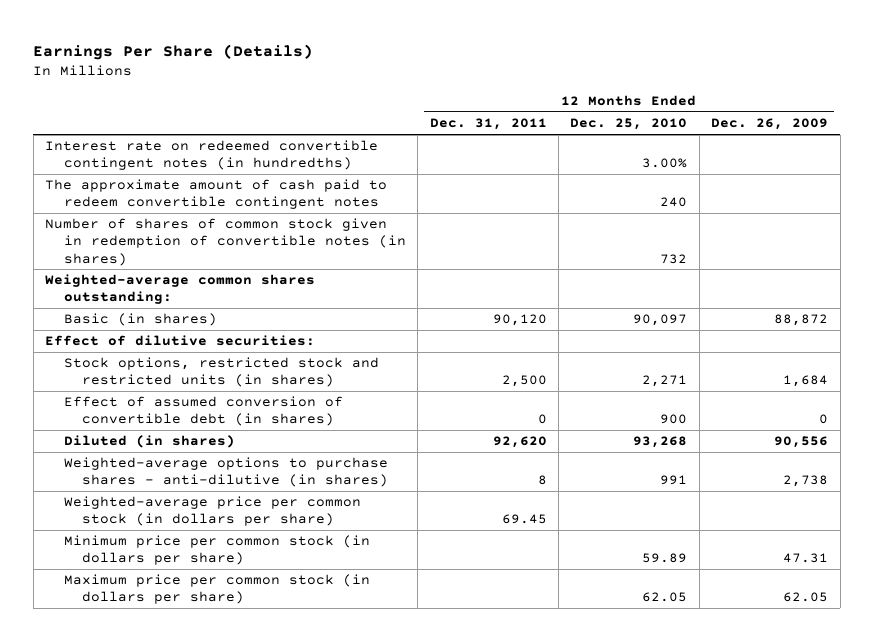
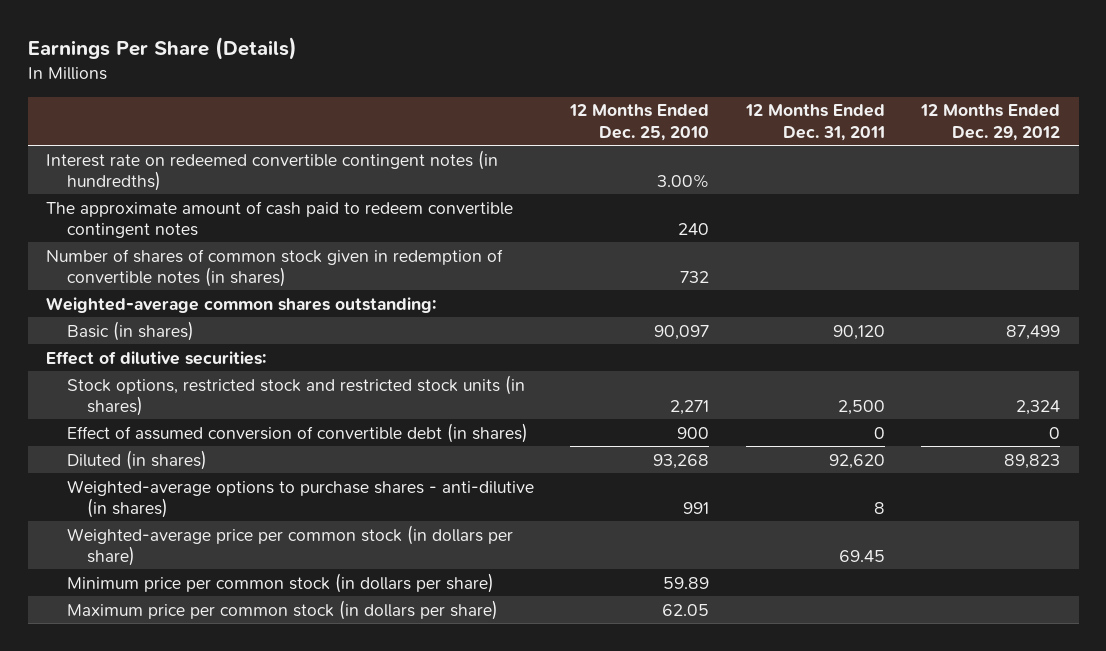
[711,118,829,131] Dec. 26, 2009 -> none
none -> [920,104,1061,141] 12 Months Ended Dec. 29, 2012
[63,357,379,388] Stock options, restricted stock and restricted units (in shares) -> [66,374,525,416] Stock options, restricted stock and restricted stock units (in shares)

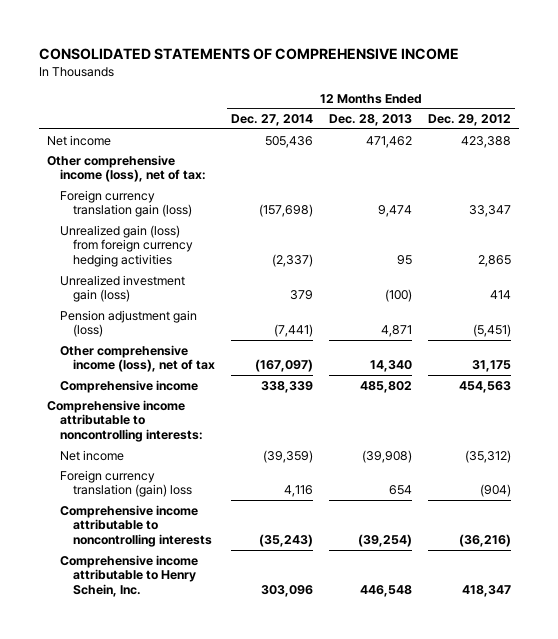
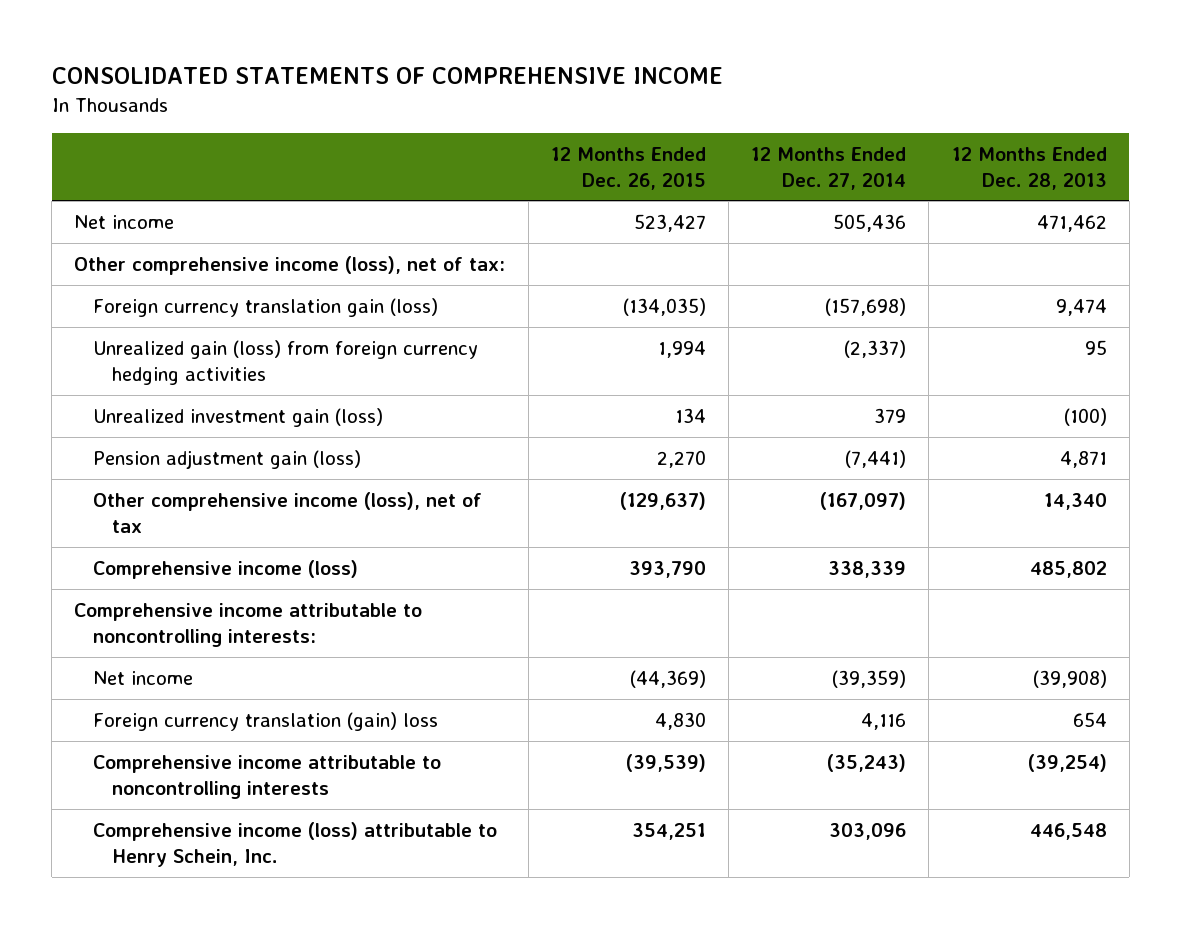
[427,114,511,127] Dec. 29, 2012 -> none
none -> [550,146,706,190] 12 Months Ended Dec. 26, 2015
[59,379,198,393] Comprehensive income -> [93,559,359,579] Comprehensive income (loss)
[59,554,198,598] Comprehensive income attributable to Henry Schein, Inc. -> [93,821,498,867] Comprehensive income (loss) attributable to Henry Schein, Inc.

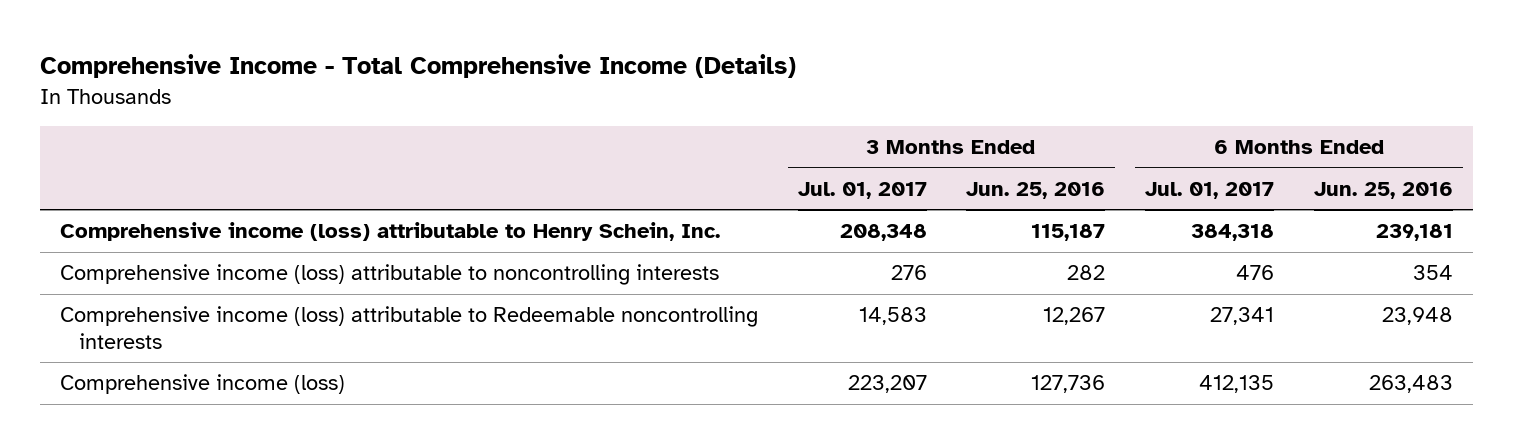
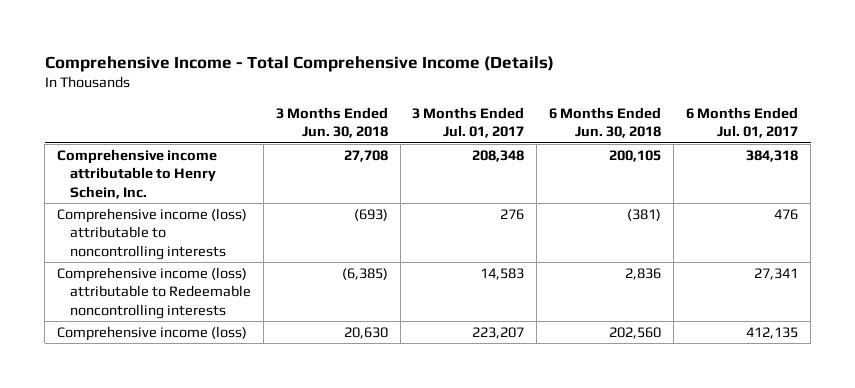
[966,181,1106,199] Jun. 25, 2016 -> none
[1313,181,1453,199] Jun. 25, 2016 -> none
none -> [275,106,388,139] 3 Months Ended Jun. 30, 2018
none -> [549,106,662,139] 6 Months Ended Jun. 30, 2018
[59,222,720,242] Comprehensive income (loss) attributable to Henry Schein, Inc. -> [57,148,218,199] Comprehensive income attributable to Henry Schein, Inc.

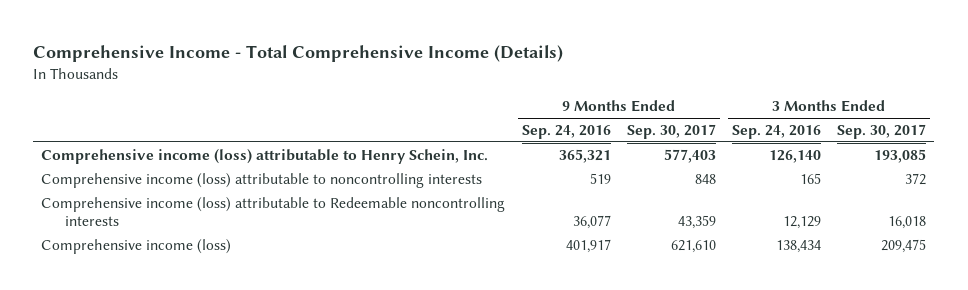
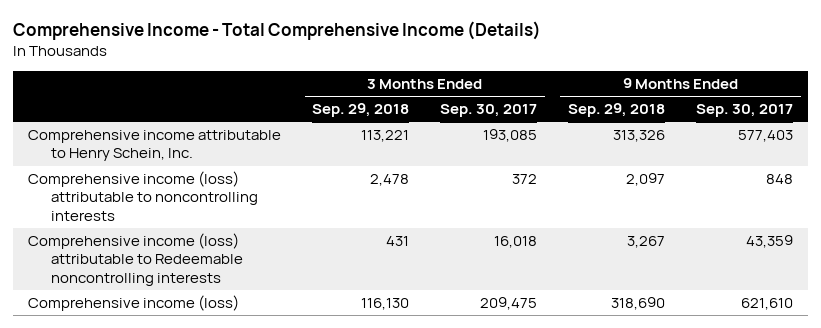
[521,125,611,140] Sep. 24, 2016 -> none
[732,125,822,140] Sep. 24, 2016 -> none
none -> [312,103,410,118] Sep. 29, 2018
none -> [568,103,666,118] Sep. 29, 2018
[41,148,489,164] Comprehensive income (loss) attributable to Henry Schein, Inc. -> [28,130,282,162] Comprehensive income attributable to Henry Schein, Inc.

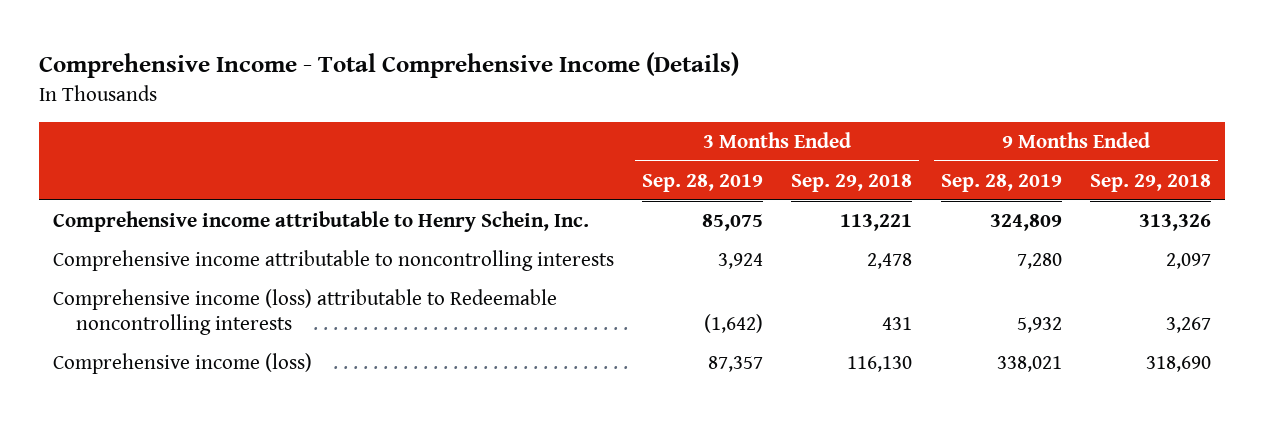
[440,104,538,118] Sep. 30, 2017 -> none
[696,104,794,118] Sep. 30, 2017 -> none
none -> [642,173,764,192] Sep. 28, 2019
none -> [940,173,1062,192] Sep. 28, 2019
[28,171,259,221] Comprehensive income (loss) attributable to noncontrolling interests -> [53,249,615,271] Comprehensive income attributable to noncontrolling interests

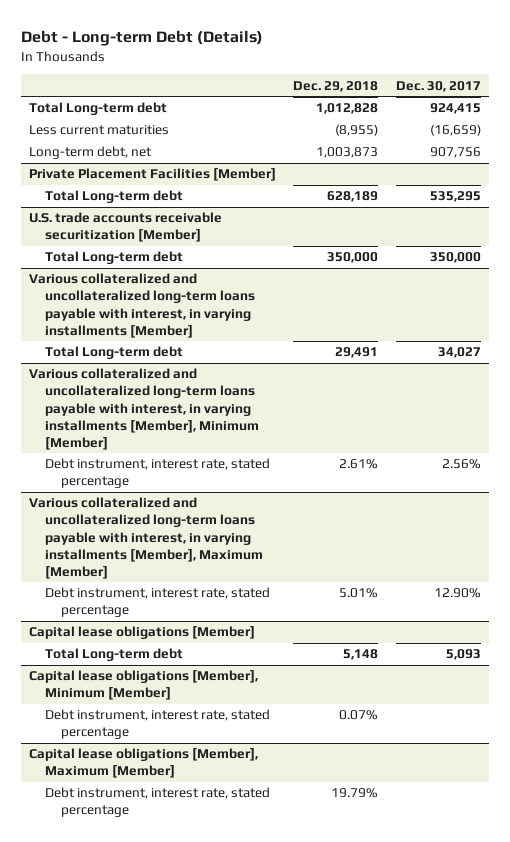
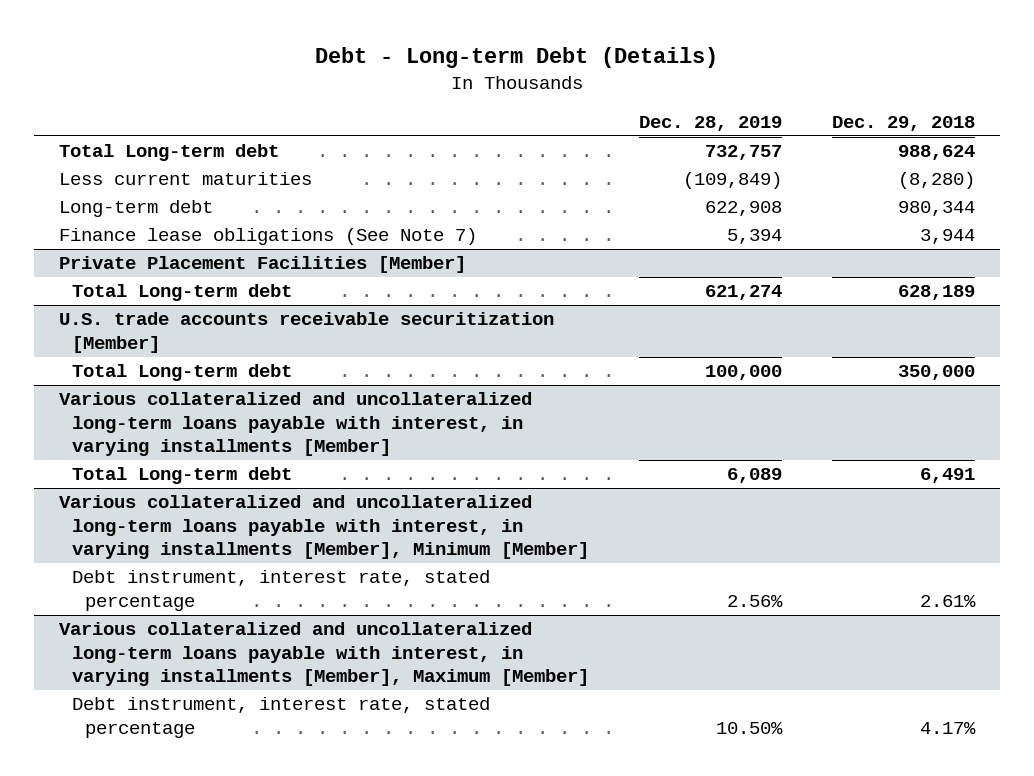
[395,80,481,92] Dec. 30, 2017 -> none
none -> [639,116,783,132] Dec. 28, 2019
[316,103,379,115] 1,012,828 -> [898,145,976,161] 988,624
[335,124,379,137] (8,955) -> [898,172,976,190] (8,280)
[29,146,153,160] Long-term debt, net -> [58,200,213,218] Long-term debt
[316,147,379,159] 1,003,873 -> [898,201,976,217] 980,344
none -> [58,228,477,246] Finance lease obligations (See Note 7)
[335,347,379,359] 29,491 -> [920,468,976,484] 6,491
[29,626,256,640] Capital lease obligations [Member] -> none
[45,648,184,662] Total Long-term debt -> none
[29,670,259,701] Capital lease obligations [Member], Minimum [Member] -> none
[45,709,271,740] Debt instrument, interest rate, stated percentage -> none
[29,748,259,779] Capital lease obligations [Member], Maximum [Member] -> none
[45,787,271,818] Debt instrument, interest rate, stated percentage -> none
[339,588,379,599] 5.01% -> [920,721,977,734] 4.17%

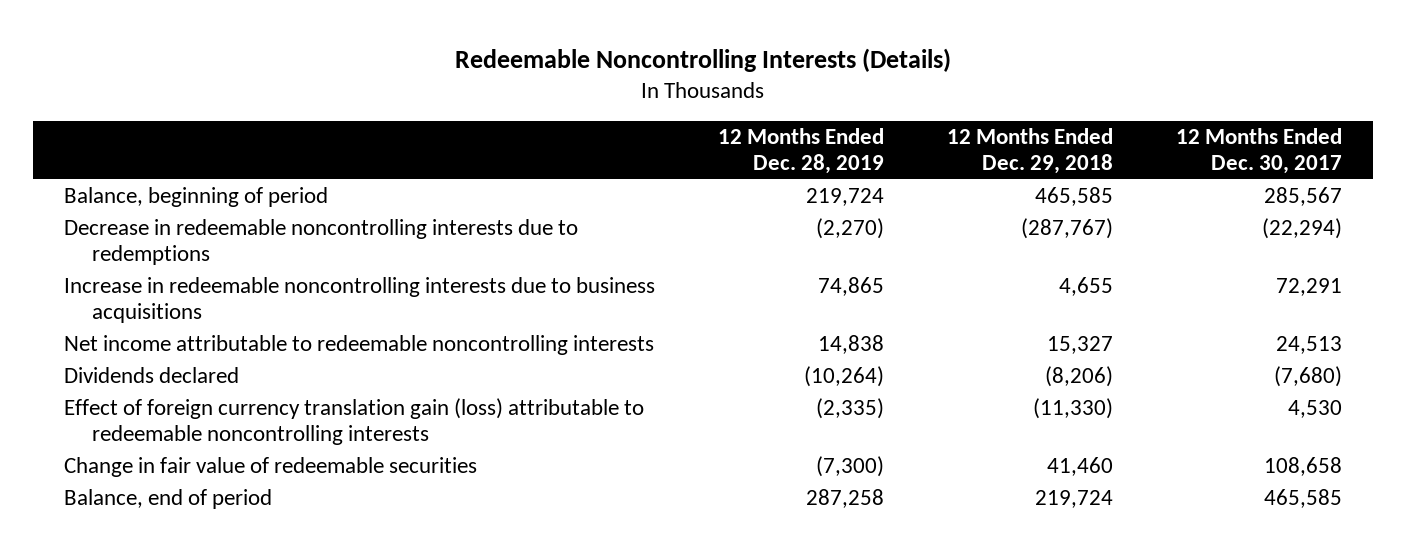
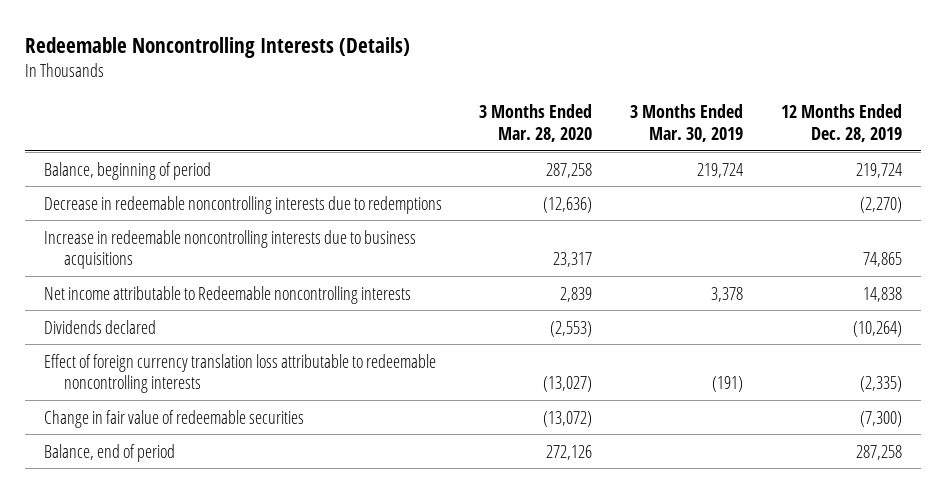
[947,127,1114,174] 12 Months Ended Dec. 29, 2018 -> none
[1175,127,1342,174] 12 Months Ended Dec. 30, 2017 -> none
none -> [479,104,593,142] 3 Months Ended Mar. 28, 2020
none -> [630,104,744,142] 3 Months Ended Mar. 30, 2019
[64,335,655,356] Net income attributable to redeemable noncontrolling interests -> [43,285,411,304] Net income attributable to Redeemable noncontrolling interests
[64,398,645,446] Effect of foreign currency translation gain (loss) attributable to redeemable noncontrolling interests -> [43,353,436,394] Effect of foreign currency translation loss attributable to redeemable noncontrolling interests

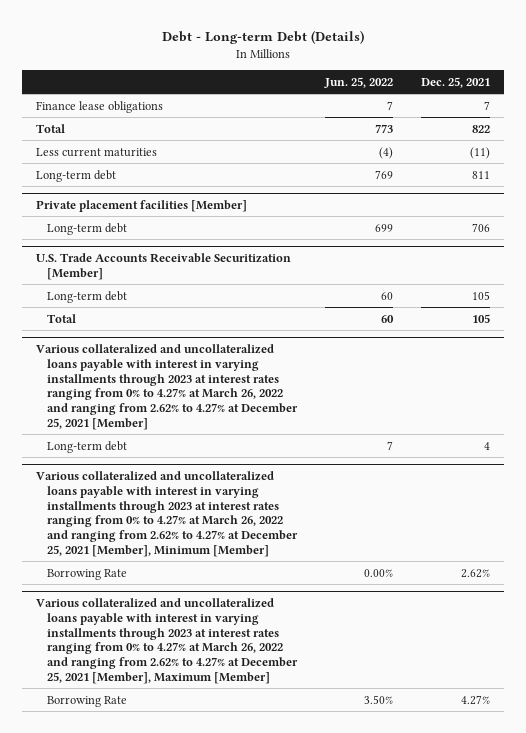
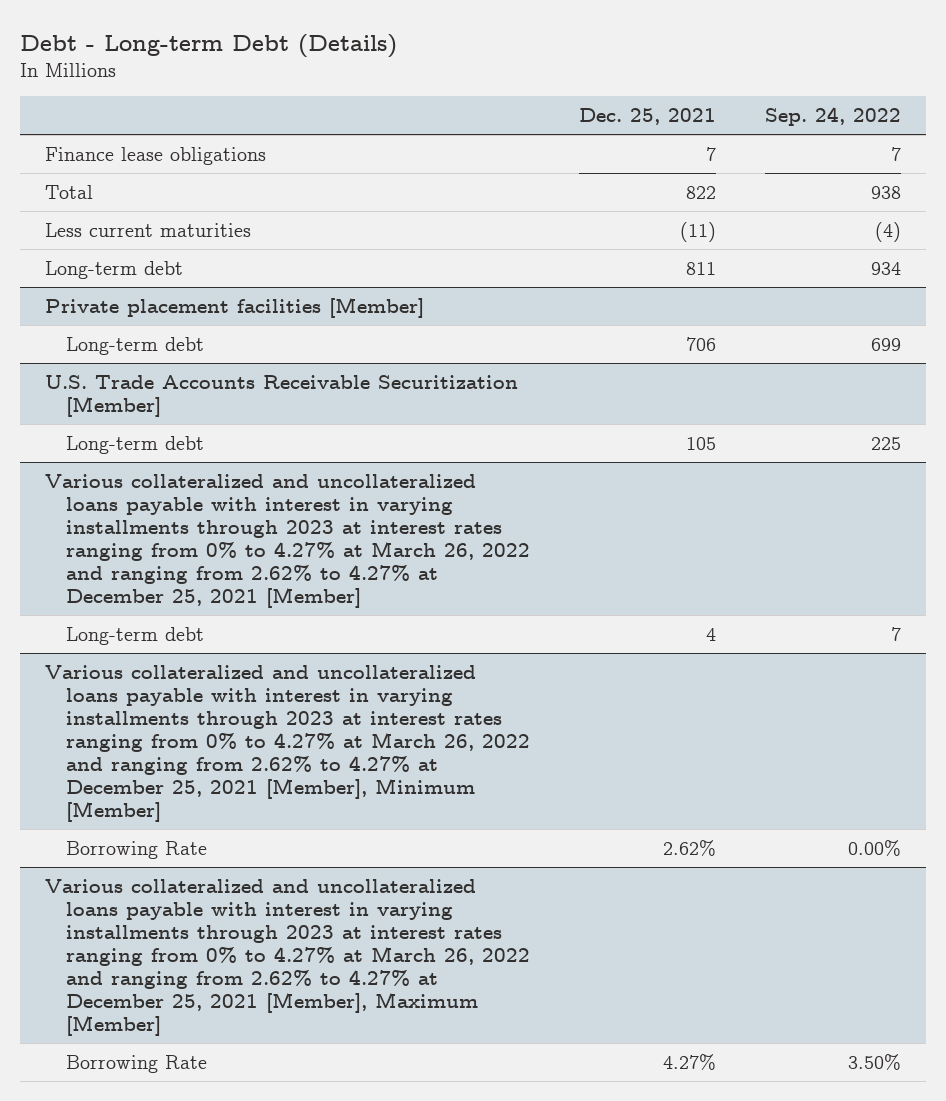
[324,76,394,88] Jun. 25, 2022 -> none
none -> [765,106,902,126] Sep. 24, 2022
[47,313,77,323] Total -> none

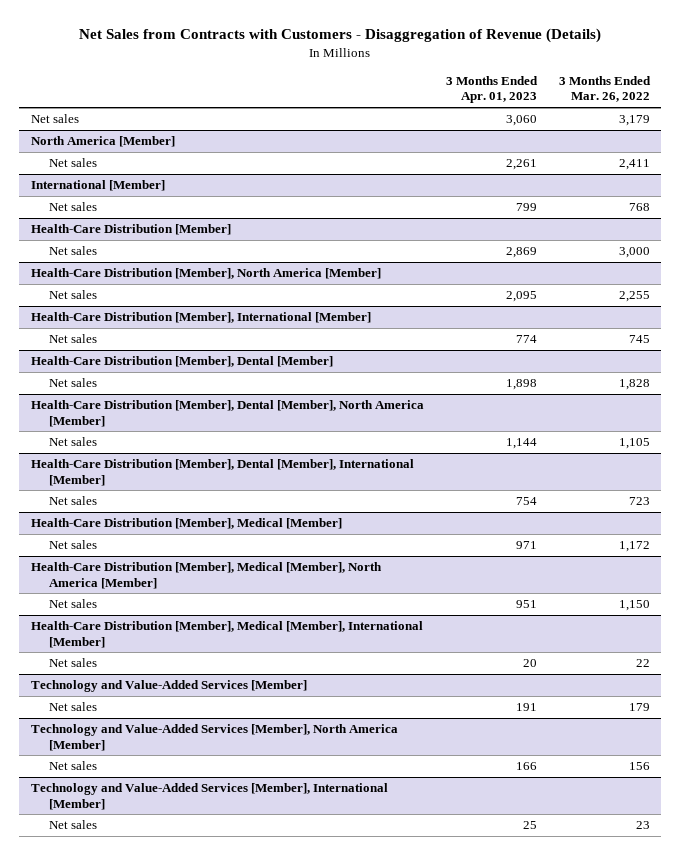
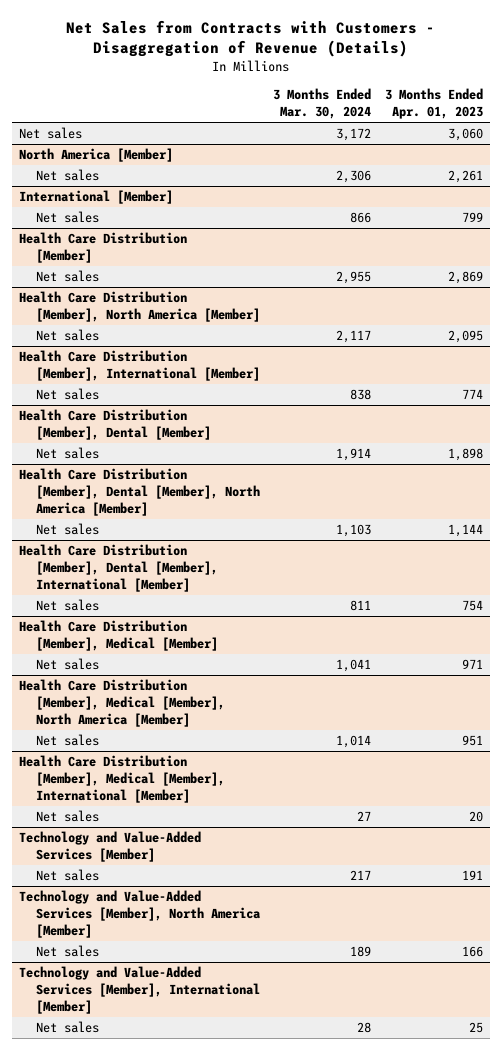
[559,75,652,103] 3 Months Ended Mar. 26, 2022 -> none
none -> [273,88,372,120] 3 Months Ended Mar. 30, 2024
[30,224,231,236] Health-Care Distribution [Member] -> [19,232,188,263] Health Care Distribution [Member]
[30,268,381,280] Health-Care Distribution [Member], North America [Member] -> [19,291,261,322] Health Care Distribution [Member], North America [Member]
[30,312,371,324] Health-Care Distribution [Member], International [Member] -> [19,350,261,381] Health Care Distribution [Member], International [Member]
[30,356,333,368] Health-Care Distribution [Member], Dental [Member] -> [19,409,212,440] Health Care Distribution [Member], Dental [Member]
[30,400,424,427] Health-Care Distribution [Member], Dental [Member], North America [Member] -> [19,468,261,516] Health Care Distribution [Member], Dental [Member], North America [Member]
[30,459,414,486] Health-Care Distribution [Member], Dental [Member], International [Member] -> [19,544,219,592] Health Care Distribution [Member], Dental [Member], International [Member]
[30,518,342,530] Health-Care Distribution [Member], Medical [Member] -> [19,620,219,651] Health Care Distribution [Member], Medical [Member]
[30,562,382,589] Health-Care Distribution [Member], Medical [Member], North America [Member] -> [19,679,226,727] Health Care Distribution [Member], Medical [Member], North America [Member]
[30,621,423,648] Health-Care Distribution [Member], Medical [Member], International [Member] -> [19,755,226,803] Health Care Distribution [Member], Medical [Member], International [Member]

